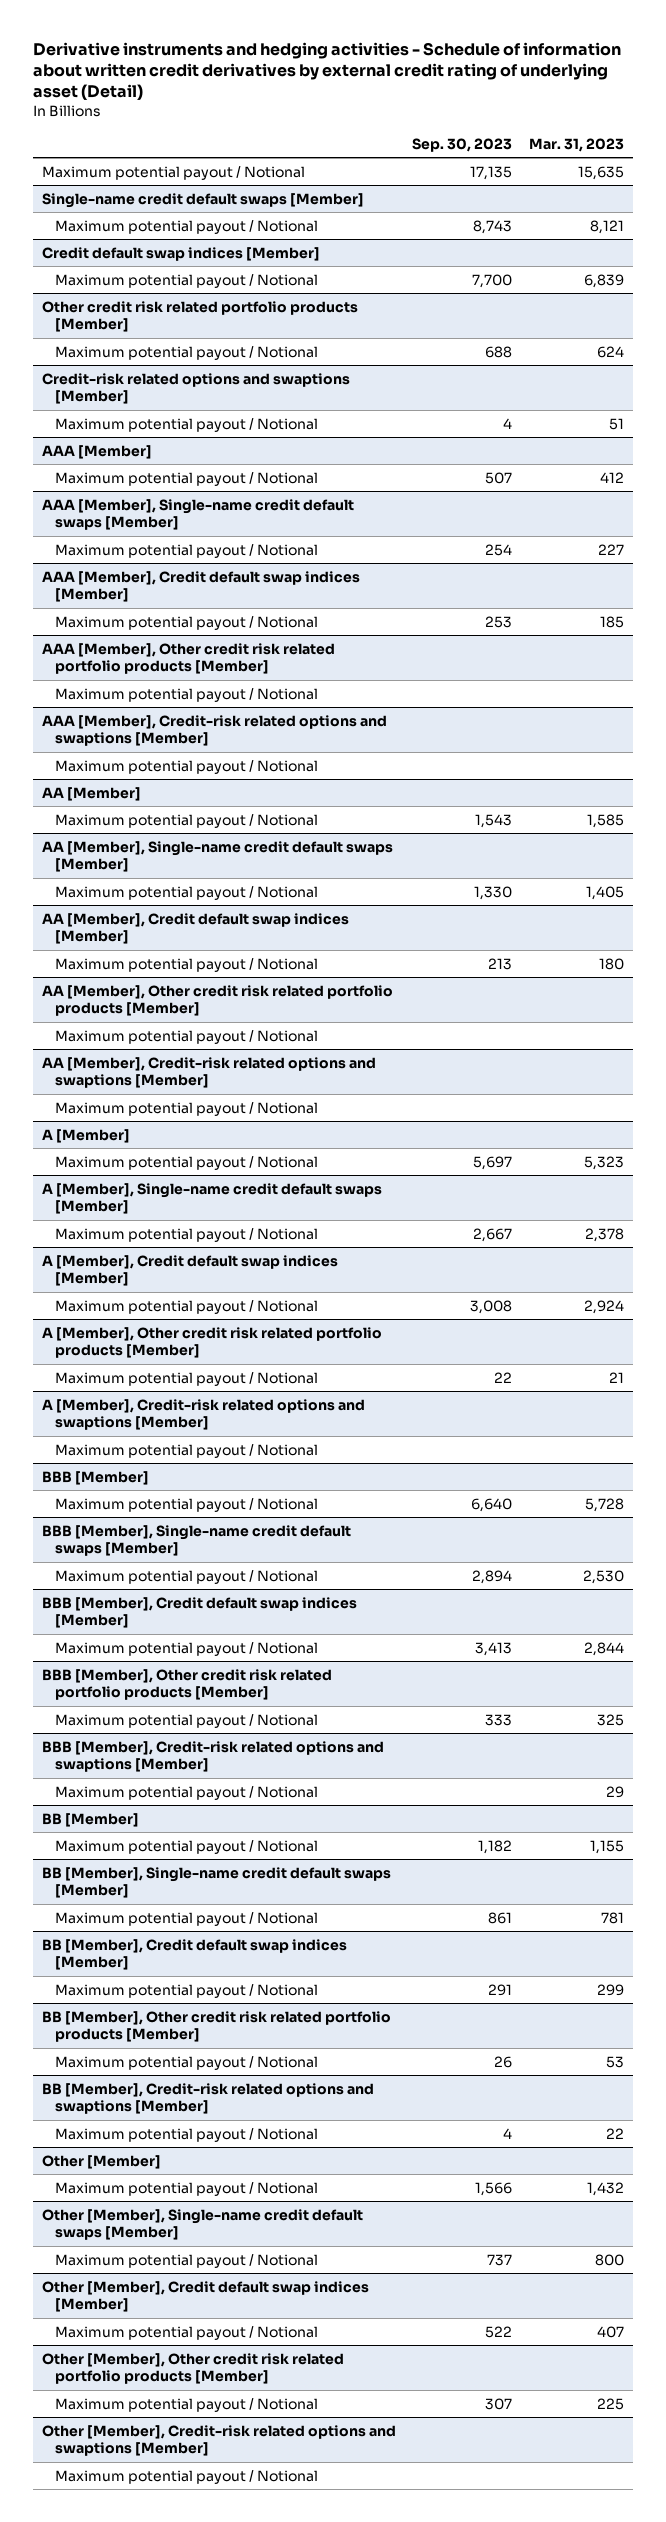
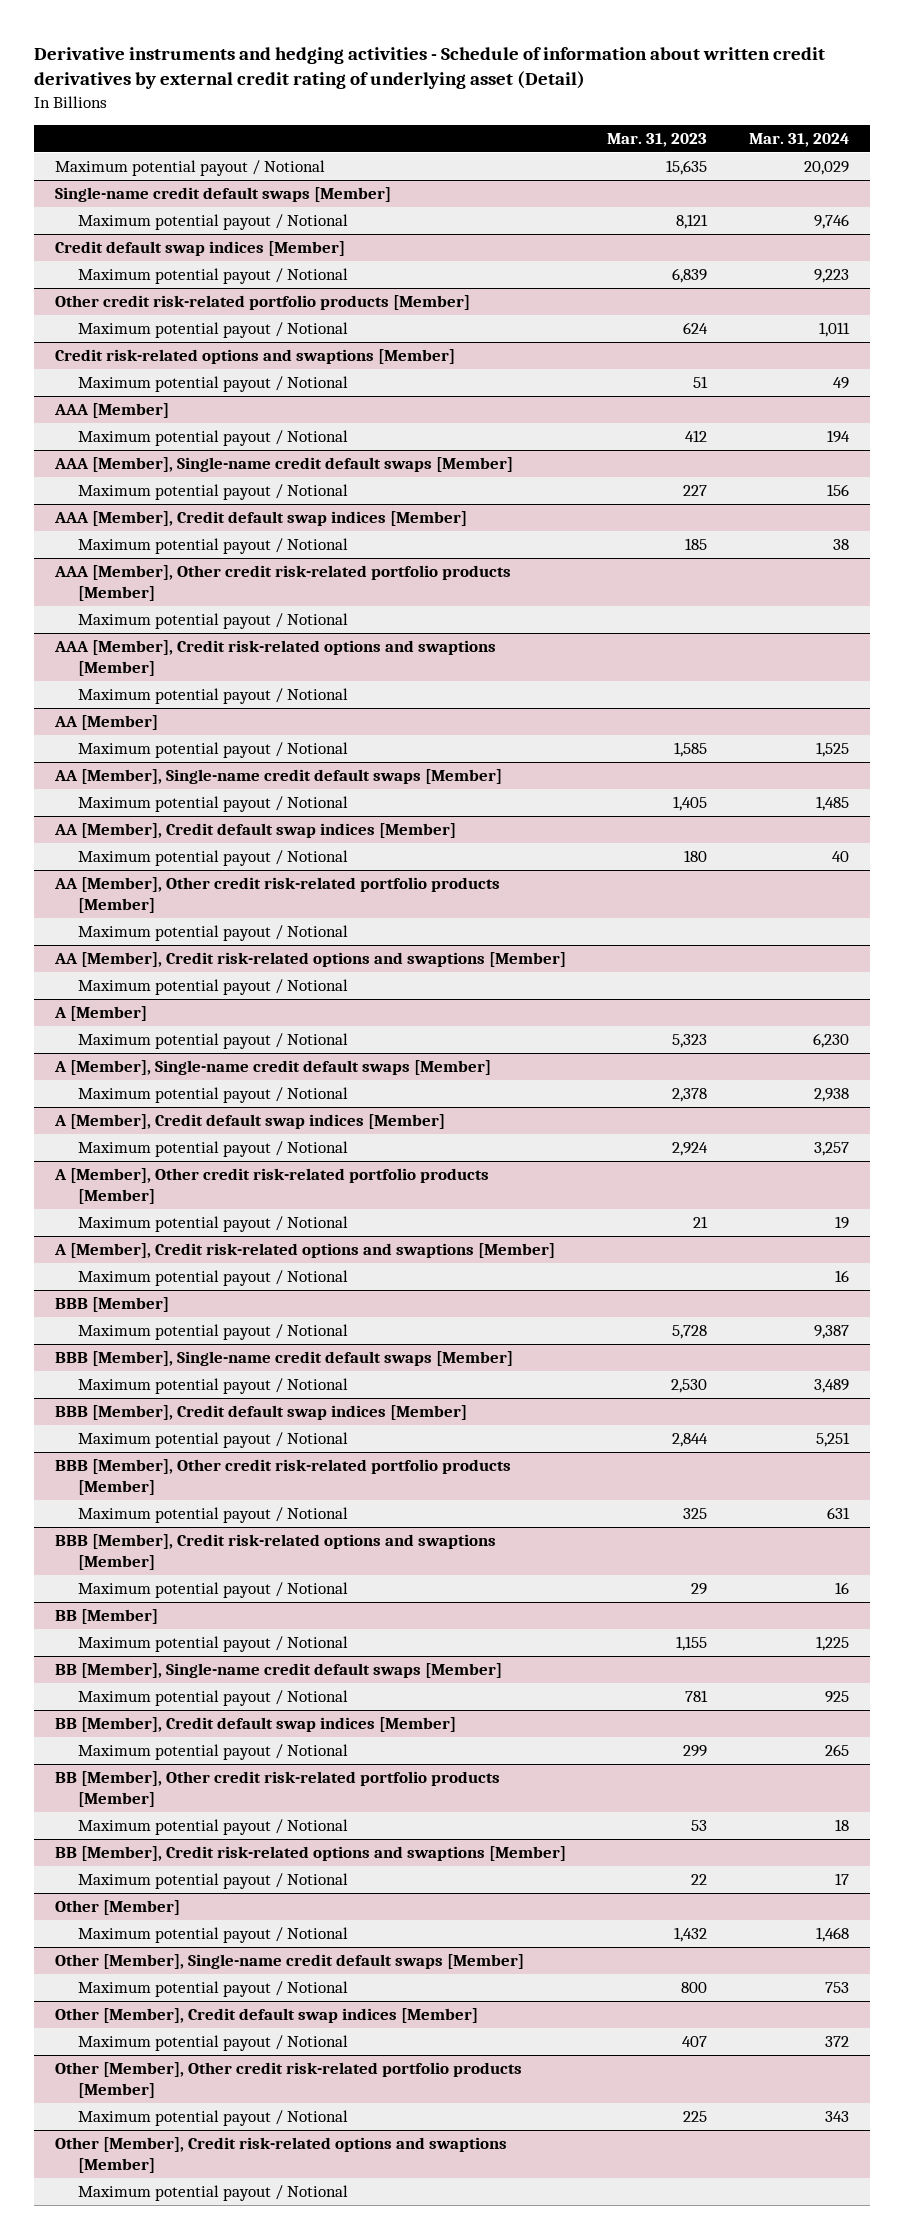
[412,137,513,152] Sep. 30, 2023 -> none
none -> [748,132,849,147] Mar. 31, 2024
[41,300,358,332] Other credit risk related portfolio products [Member] -> [54,295,470,311] Other credit risk-related portfolio products [Member]
[41,372,350,404] Credit-risk related options and swaptions [Member] -> [54,349,455,365] Credit risk-related options and swaptions [Member]
[41,642,335,674] AAA [Member], Other credit risk related portfolio products [Member] -> [53,565,511,601] AAA [Member], Other credit risk-related portfolio products [Member]
[41,714,387,746] AAA [Member], Credit-risk related options and swaptions [Member] -> [53,640,496,676] AAA [Member], Credit risk-related options and swaptions [Member]
[41,984,393,1016] AA [Member], Other credit risk related portfolio products [Member] -> [53,877,500,913] AA [Member], Other credit risk-related portfolio products [Member]
[41,1056,376,1088] AA [Member], Credit-risk related options and swaptions [Member] -> [53,952,566,968] AA [Member], Credit risk-related options and swaptions [Member]
[41,1326,382,1358] A [Member], Other credit risk related portfolio products [Member] -> [53,1168,489,1204] A [Member], Other credit risk-related portfolio products [Member]
[41,1398,365,1430] A [Member], Credit-risk related options and swaptions [Member] -> [53,1243,555,1259] A [Member], Credit risk-related options and swaptions [Member]
[41,1668,332,1700] BBB [Member], Other credit risk related portfolio products [Member] -> [54,1459,511,1495] BBB [Member], Other credit risk-related portfolio products [Member]
[41,1740,384,1772] BBB [Member], Credit-risk related options and swaptions [Member] -> [54,1534,496,1570] BBB [Member], Credit risk-related options and swaptions [Member]
[41,2010,391,2042] BB [Member], Other credit risk related portfolio products [Member] -> [54,1771,500,1807] BB [Member], Other credit risk-related portfolio products [Member]
[41,2082,374,2114] BB [Member], Credit-risk related options and swaptions [Member] -> [54,1846,566,1862] BB [Member], Credit risk-related options and swaptions [Member]
[41,2352,344,2384] Other [Member], Other credit risk related portfolio products [Member] -> [54,2062,522,2098] Other [Member], Other credit risk-related portfolio products [Member]
[41,2424,396,2456] Other [Member], Credit-risk related options and swaptions [Member] -> [54,2137,507,2173] Other [Member], Credit risk-related options and swaptions [Member]

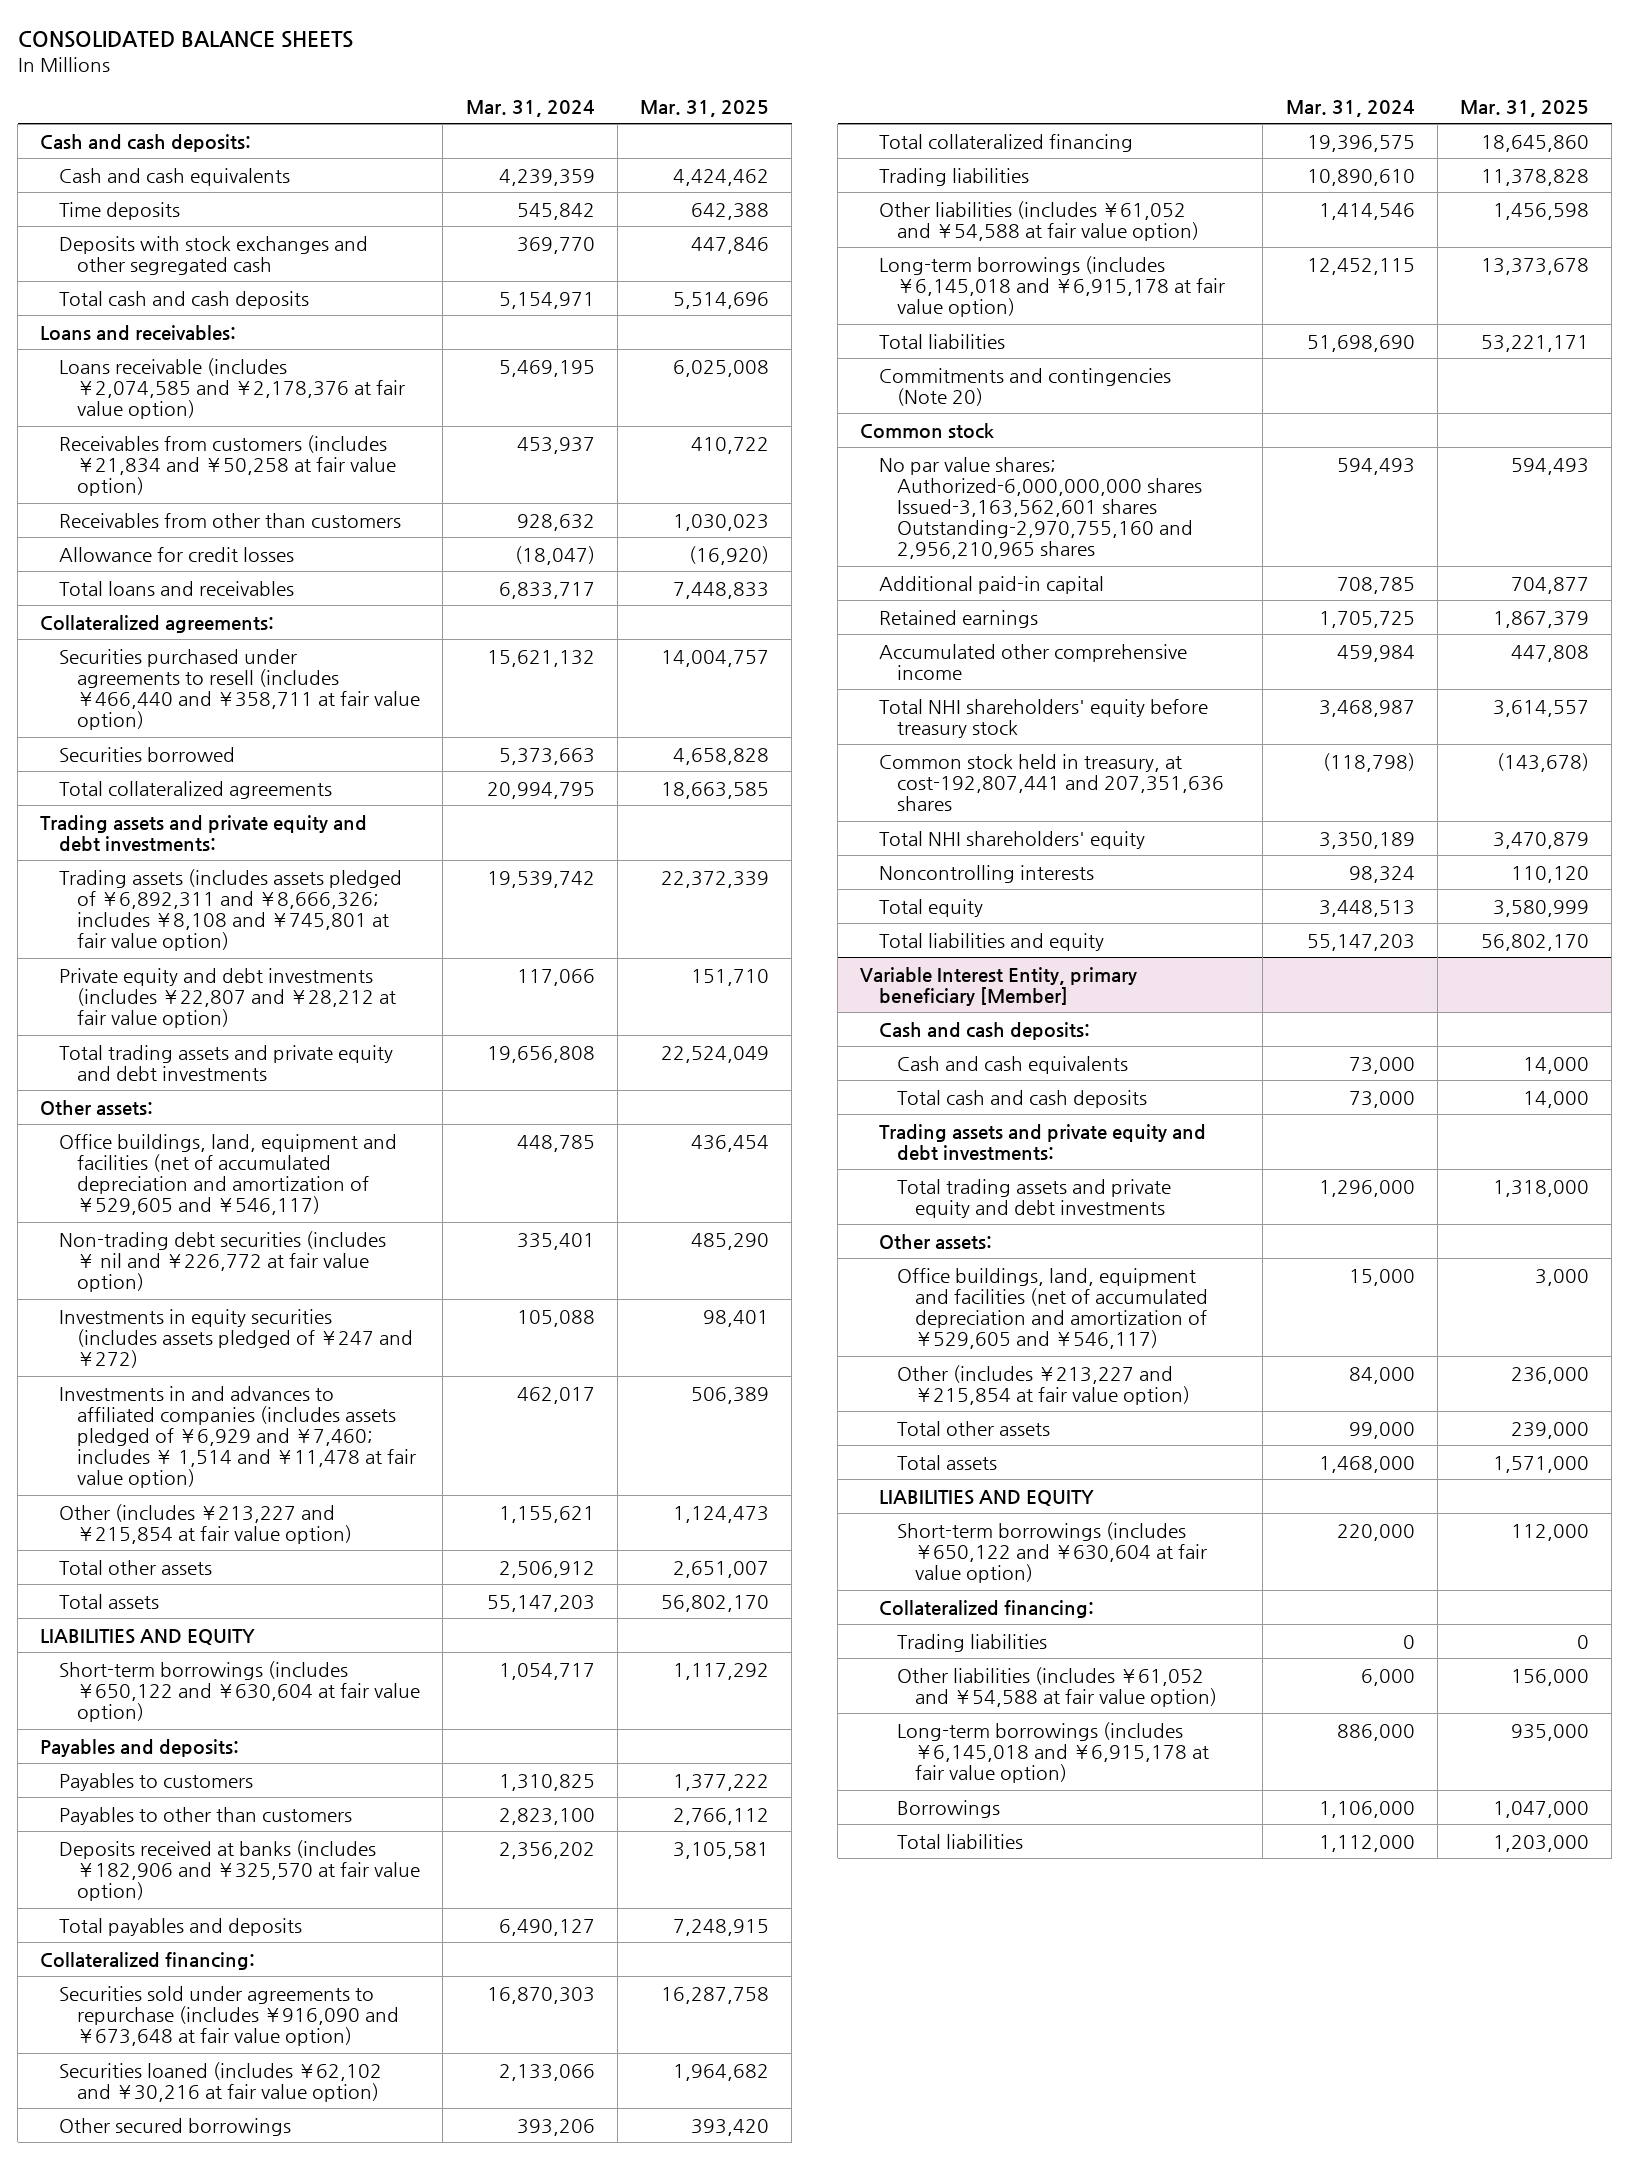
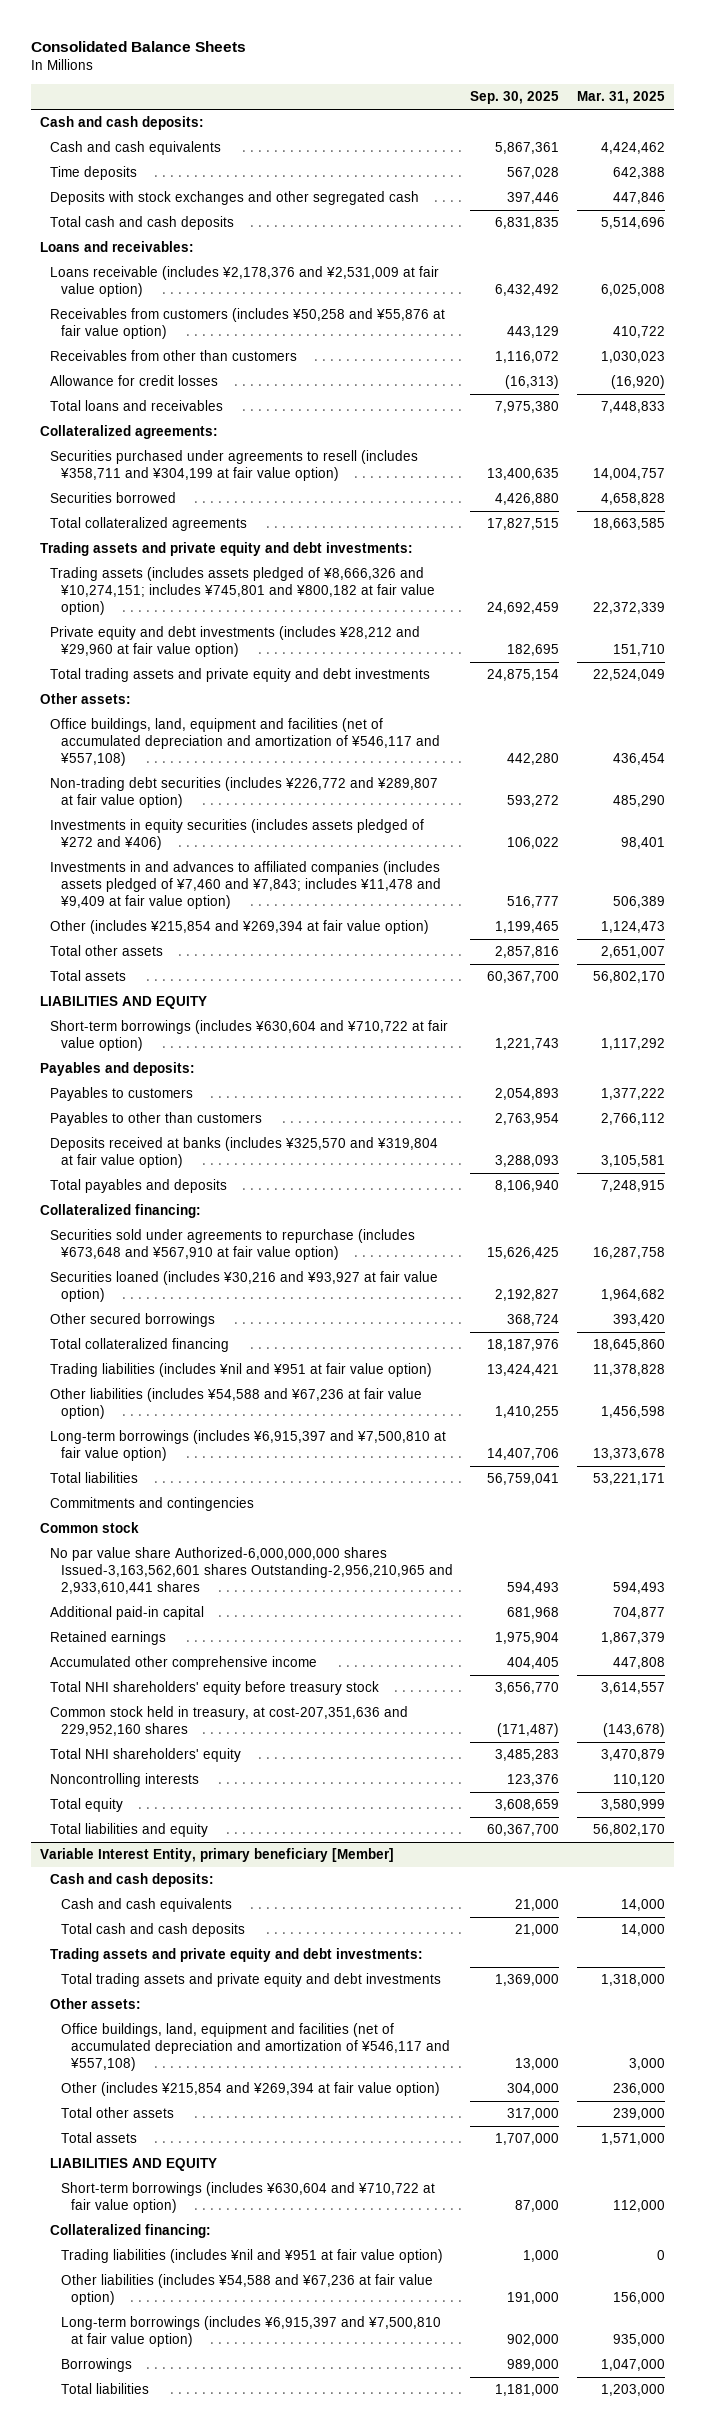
[17,31,353,49] CONSOLIDATED BALANCE SHEETS -> [30,41,246,53] Consolidated Balance Sheets
[465,99,595,117] Mar. 31, 2024 -> none
none -> [470,91,560,105] Sep. 30, 2025
[58,357,406,419] Loans receivable (includes ¥2,074,585 and ¥2,178,376 at fair value option) -> [50,266,440,297] Loans receivable (includes ¥2,178,376 and ¥2,531,009 at fair value option)
[58,434,397,496] Receivables from customers (includes ¥21,834 and ¥50,258 at fair value option) -> [50,308,446,339] Receivables from customers (includes ¥50,258 and ¥55,876 at fair value option)
[58,648,421,730] Securities purchased under agreements to resell (includes ¥466,440 and ¥358,711 at fair value option) -> [50,450,419,481] Securities purchased under agreements to resell (includes ¥358,711 and ¥304,199 at fair value option)
[58,868,402,951] Trading assets (includes assets pledged of ¥6,892,311 and ¥8,666,326; includes ¥8,108 and ¥745,801 at fair value option) -> [50,567,435,615] Trading assets (includes assets pledged of ¥8,666,326 and ¥10,274,151; includes ¥745,801 and ¥800,182 at fair value option)
[58,967,397,1028] Private equity and debt investments (includes ¥22,807 and ¥28,212 at fair value option) -> [50,626,421,657] Private equity and debt investments (includes ¥28,212 and ¥29,960 at fair value option)
[58,1133,397,1215] Office buildings, land, equipment and facilities (net of accumulated depreciation and amortization of ¥529,605 and ¥546,117) -> [50,718,440,766] Office buildings, land, equipment and facilities (net of accumulated depreciation and amortization of ¥546,117 and ¥557,108)
[58,1230,386,1292] Non-trading debt securities (includes ¥ nil and ¥226,772 at fair value option) -> [50,777,439,808] Non-trading debt securities (includes ¥226,772 and ¥289,807 at fair value option)
[58,1308,414,1368] Investments in equity securities (includes assets pledged of ¥247 and ¥272) -> [50,819,425,850] Investments in equity securities (includes assets pledged of ¥272 and ¥406)
[58,1385,417,1488] Investments in and advances to affiliated companies (includes assets pledged of ¥6,929 and ¥7,460; includes ¥ 1,514 and ¥11,478 at fair value option) -> [50,861,441,909] Investments in and advances to affiliated companies (includes assets pledged of ¥7,460 and ¥7,843; includes ¥11,478 and ¥9,409 at fair value option)
[58,1503,353,1544] Other (includes ¥213,227 and ¥215,854 at fair value option) -> [50,920,430,935] Other (includes ¥215,854 and ¥269,394 at fair value option)
[58,1660,421,1722] Short-term borrowings (includes ¥650,122 and ¥630,604 at fair value option) -> [50,1020,449,1051] Short-term borrowings (includes ¥630,604 and ¥710,722 at fair value option)
[58,1839,421,1901] Deposits received at banks (includes ¥182,906 and ¥325,570 at fair value option) -> [50,1137,439,1168] Deposits received at banks (includes ¥325,570 and ¥319,804 at fair value option)
[58,1985,400,2046] Securities sold under agreements to repurchase (includes ¥916,090 and ¥673,648 at fair value option) -> [50,1229,416,1260] Securities sold under agreements to repurchase (includes ¥673,648 and ¥567,910 at fair value option)
[58,2061,382,2102] Securities loaned (includes ¥62,102 and ¥30,216 at fair value option) -> [50,1271,439,1302] Securities loaned (includes ¥30,216 and ¥93,927 at fair value option)
[878,167,1029,186] Trading liabilities -> [50,1363,433,1378] Trading liabilities (includes ¥nil and ¥951 at fair value option)
[878,200,1200,241] Other liabilities (includes ¥61,052 and ¥54,588 at fair value option) -> [50,1388,423,1419] Other liabilities (includes ¥54,588 and ¥67,236 at fair value option)
[878,255,1226,317] Long-term borrowings (includes ¥6,145,018 and ¥6,915,178 at fair value option) -> [50,1430,447,1461] Long-term borrowings (includes ¥6,915,397 and ¥7,500,810 at fair value option)
[878,367,1171,406] Commitments and contingencies (Note 20) -> [50,1497,255,1512] Commitments and contingencies
[878,456,1203,559] No par value shares; Authorized-6,000,000,000 shares Issued-3,163,562,601 shares Outstanding-2,970,755,160 and 2,956,210,965 shares -> [50,1547,453,1594] No par value share Authorized-6,000,000,000 shares Issued-3,163,562,601 shares Outstanding-2,956,210,965 and 2,933,610,441 shares
[878,753,1225,811] Common stock held in treasury, at cost-192,807,441 and 207,351,636 shares -> [50,1706,409,1736] Common stock held in treasury, at cost-207,351,636 and 229,952,160 shares
[897,1267,1209,1349] Office buildings, land, equipment and facilities (net of accumulated depreciation and amortization of ¥529,605 and ¥546,117) -> [60,2023,451,2071] Office buildings, land, equipment and facilities (net of accumulated depreciation and amortization of ¥546,117 and ¥557,108)
[897,1364,1191,1405] Other (includes ¥213,227 and ¥215,854 at fair value option) -> [60,2082,440,2097] Other (includes ¥215,854 and ¥269,394 at fair value option)
[897,1521,1208,1583] Short-term borrowings (includes ¥650,122 and ¥630,604 at fair value option) -> [60,2182,435,2213] Short-term borrowings (includes ¥630,604 and ¥710,722 at fair value option)
[897,1633,1048,1652] Trading liabilities -> [60,2249,443,2264] Trading liabilities (includes ¥nil and ¥951 at fair value option)
[897,1666,1218,1707] Other liabilities (includes ¥61,052 and ¥54,588 at fair value option) -> [60,2274,433,2305] Other liabilities (includes ¥54,588 and ¥67,236 at fair value option)
[897,1721,1210,1783] Long-term borrowings (includes ¥6,145,018 and ¥6,915,178 at fair value option) -> [60,2316,441,2347] Long-term borrowings (includes ¥6,915,397 and ¥7,500,810 at fair value option)

